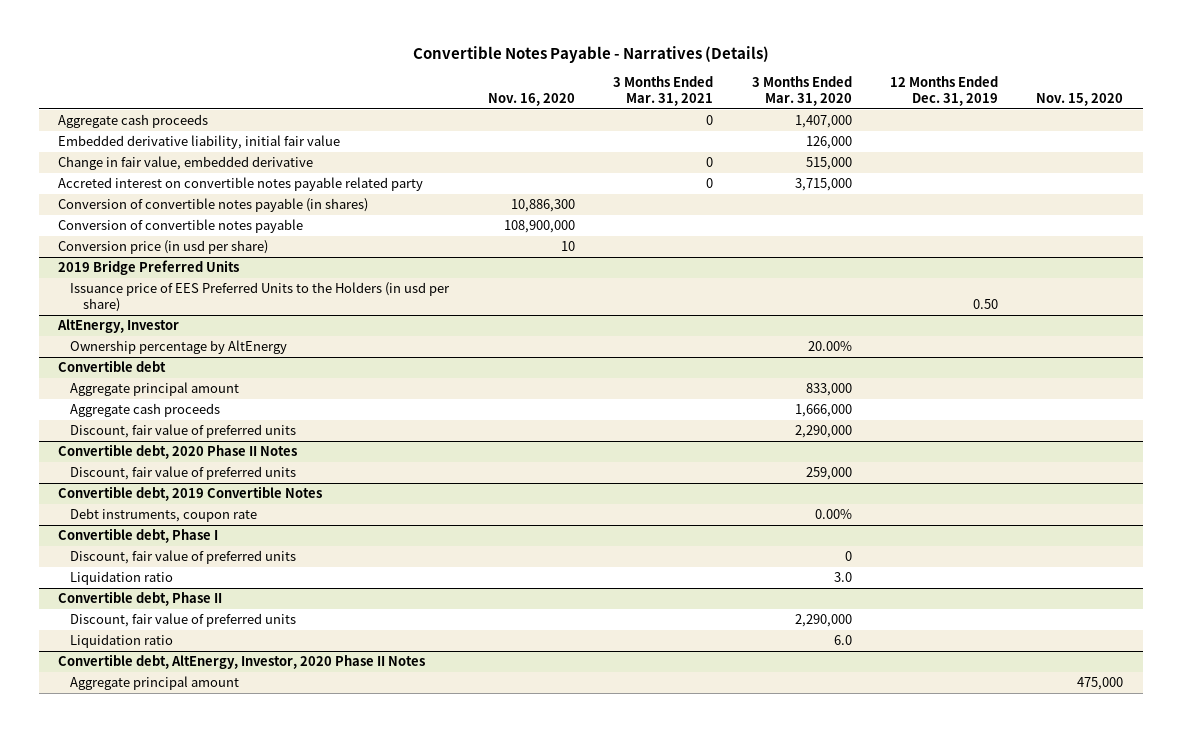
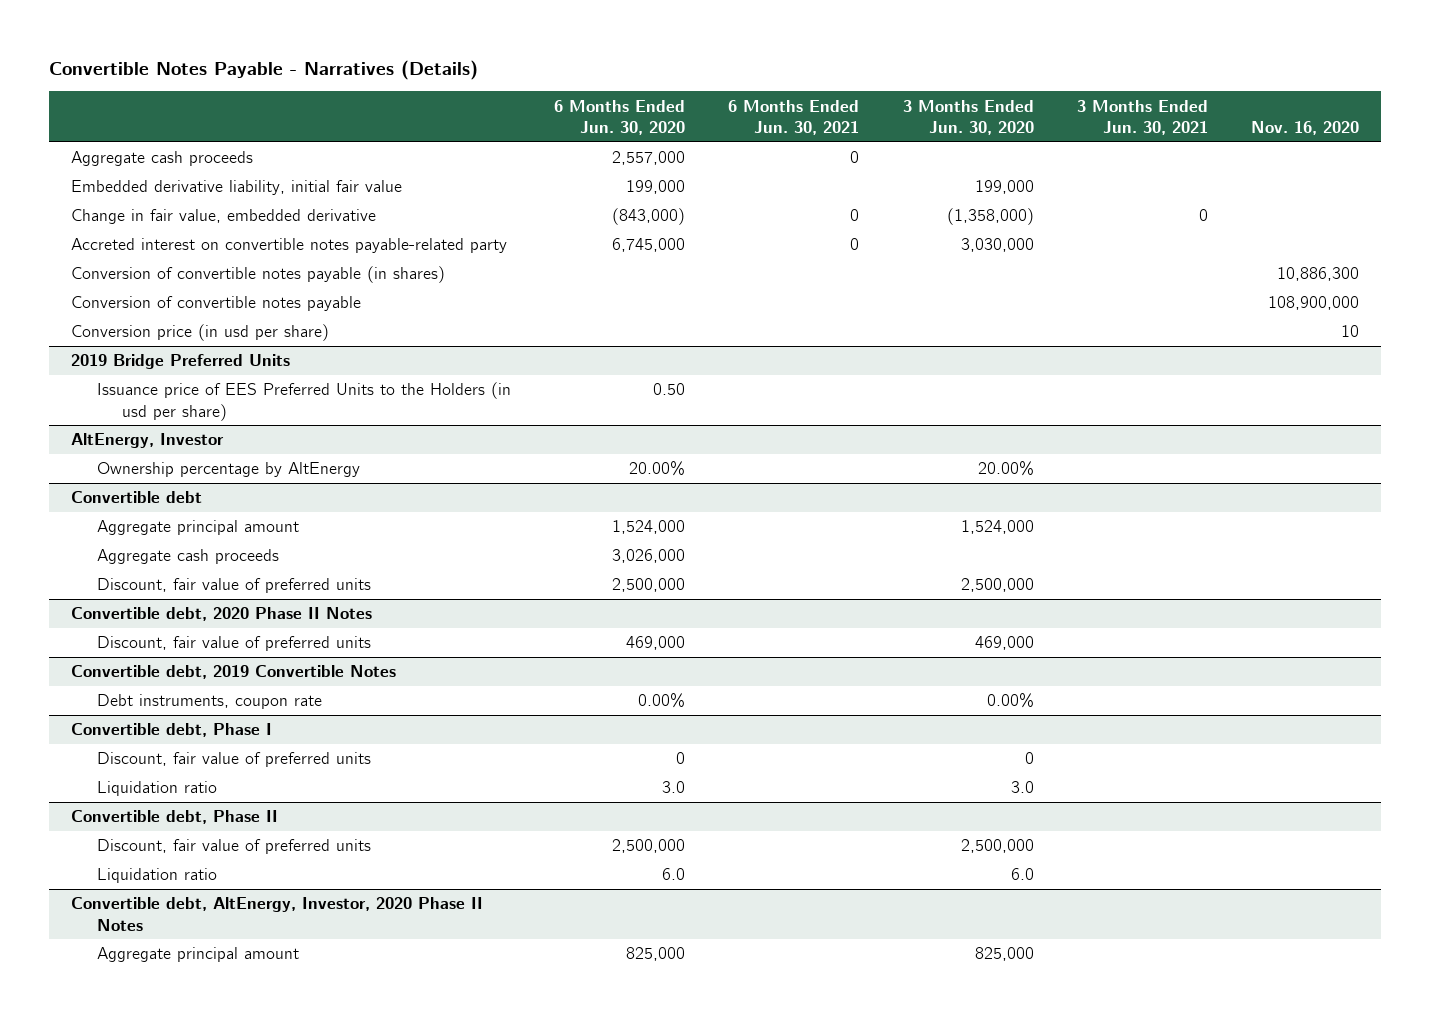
[613,76,714,107] 3 Months Ended Mar. 31, 2021 -> none
[751,76,852,107] 3 Months Ended Mar. 31, 2020 -> none
[889,76,998,107] 12 Months Ended Dec. 31, 2019 -> none
[1036,93,1124,107] Nov. 15, 2020 -> none
none -> [553,99,685,136] 6 Months Ended Jun. 30, 2020
none -> [728,99,860,136] 6 Months Ended Jun. 30, 2021
none -> [902,99,1034,136] 3 Months Ended Jun. 30, 2020
none -> [1076,99,1208,136] 3 Months Ended Jun. 30, 2021
[58,177,424,192] Accreted interest on convertible notes payable related party -> [70,238,507,254] Accreted interest on convertible notes payable-related party

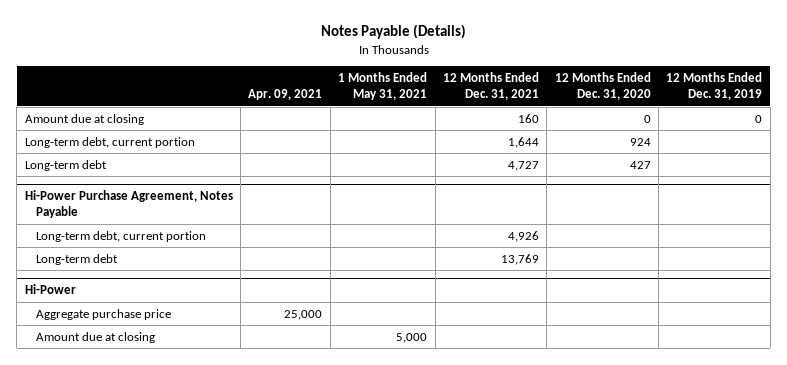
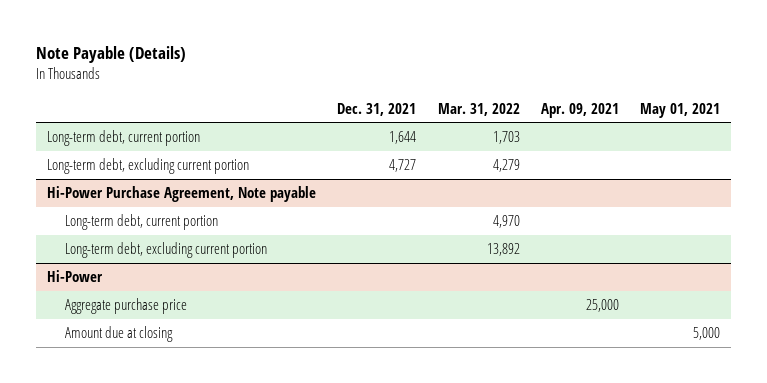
[320,24,466,40] Notes Payable (Details) -> [36,46,187,64] Note Payable (Details)
[338,72,428,101] 1 Months Ended May 31, 2021 -> none
[442,72,539,101] 12 Months Ended Dec. 31, 2021 -> none
[554,72,651,101] 12 Months Ended Dec. 31, 2020 -> none
[666,72,763,101] 12 Months Ended Dec. 31, 2019 -> none
none -> [337,102,417,116] Dec. 31, 2021
none -> [437,102,520,116] Mar. 31, 2022
none -> [640,102,721,118] May 01, 2021
[24,113,144,125] Amount due at closing -> none
[24,159,107,171] Long-term debt -> [46,158,249,175] Long-term debt, excluding current portion
[24,189,233,219] Hi-Power Purchase Agreement, Notes Payable -> [46,186,316,203] Hi-Power Purchase Agreement, Note payable
[35,253,118,265] Long-term debt -> [64,242,267,259] Long-term debt, excluding current portion

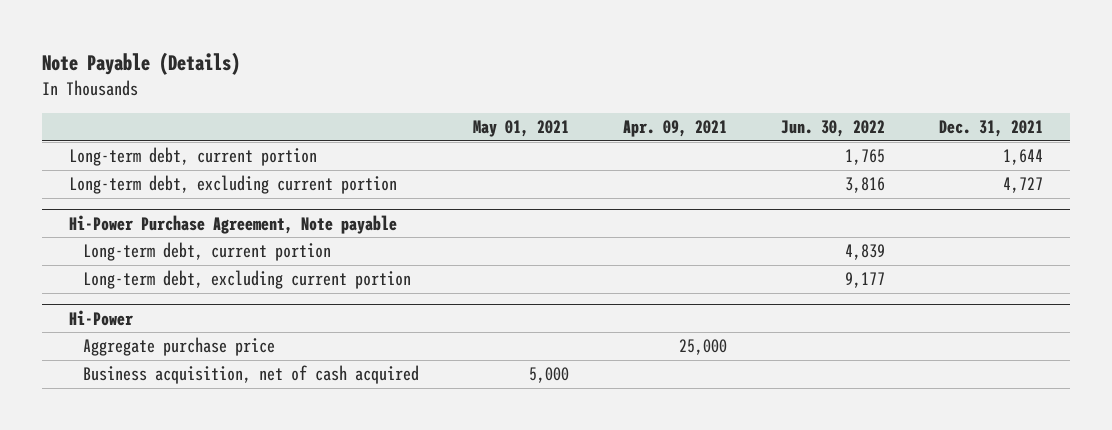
[437,102,520,116] Mar. 31, 2022 -> none
none -> [780,120,885,138] Jun. 30, 2022
[64,326,173,343] Amount due at closing -> [82,365,419,385] Business acquisition, net of cash acquired

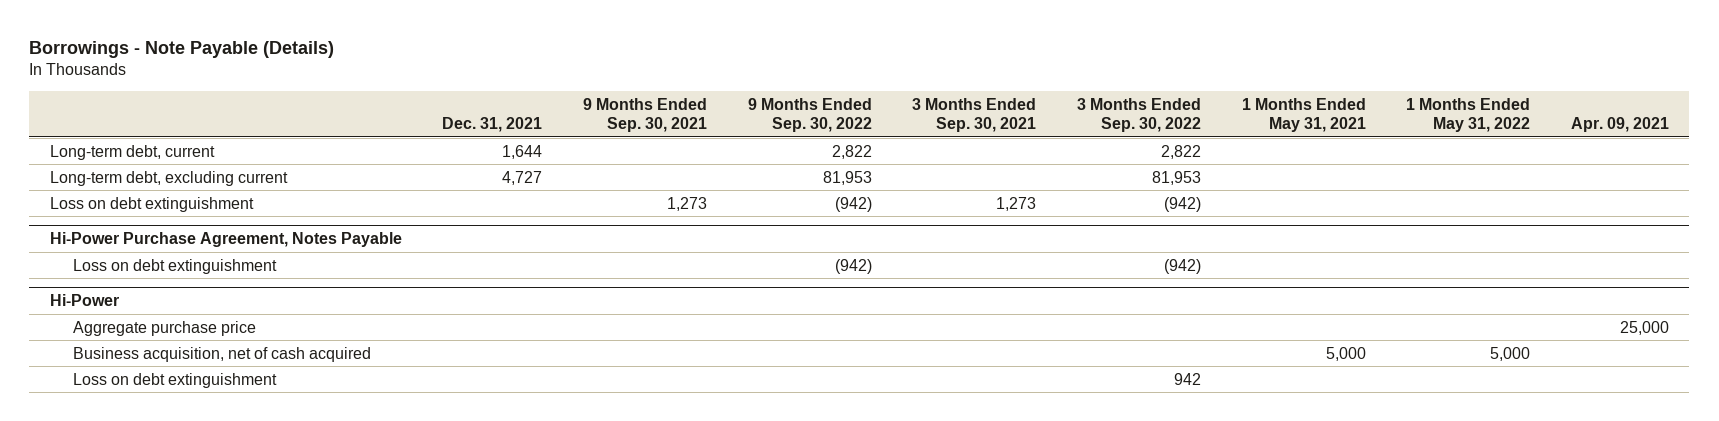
[42,52,241,76] Note Payable (Details) -> [29,41,335,59] Borrowings - Note Payable (Details)
[472,120,569,138] May 01, 2021 -> none
[780,120,885,138] Jun. 30, 2022 -> none
none -> [583,97,708,133] 9 Months Ended Sep. 30, 2021
none -> [747,97,872,133] 9 Months Ended Sep. 30, 2022
none -> [912,97,1037,133] 3 Months Ended Sep. 30, 2021
none -> [1076,97,1201,133] 3 Months Ended Sep. 30, 2022
none -> [1241,97,1366,133] 1 Months Ended May 31, 2021
none -> [1406,97,1531,133] 1 Months Ended May 31, 2022
[82,242,331,262] Long-term debt, current portion -> none
[82,270,411,290] Long-term debt, excluding current portion -> none
[69,147,318,167] Long-term debt, current portion -> [49,144,215,160] Long-term debt, current
[69,175,398,195] Long-term debt, excluding current portion -> [49,170,288,186] Long-term debt, excluding current
none -> [49,196,254,212] Loss on debt extinguishment
[69,214,398,234] Hi-Power Purchase Agreement, Note payable -> [49,232,402,248] Hi-Power Purchase Agreement, Notes Payable
none -> [72,258,277,274] Loss on debt extinguishment
none -> [72,372,277,388] Loss on debt extinguishment

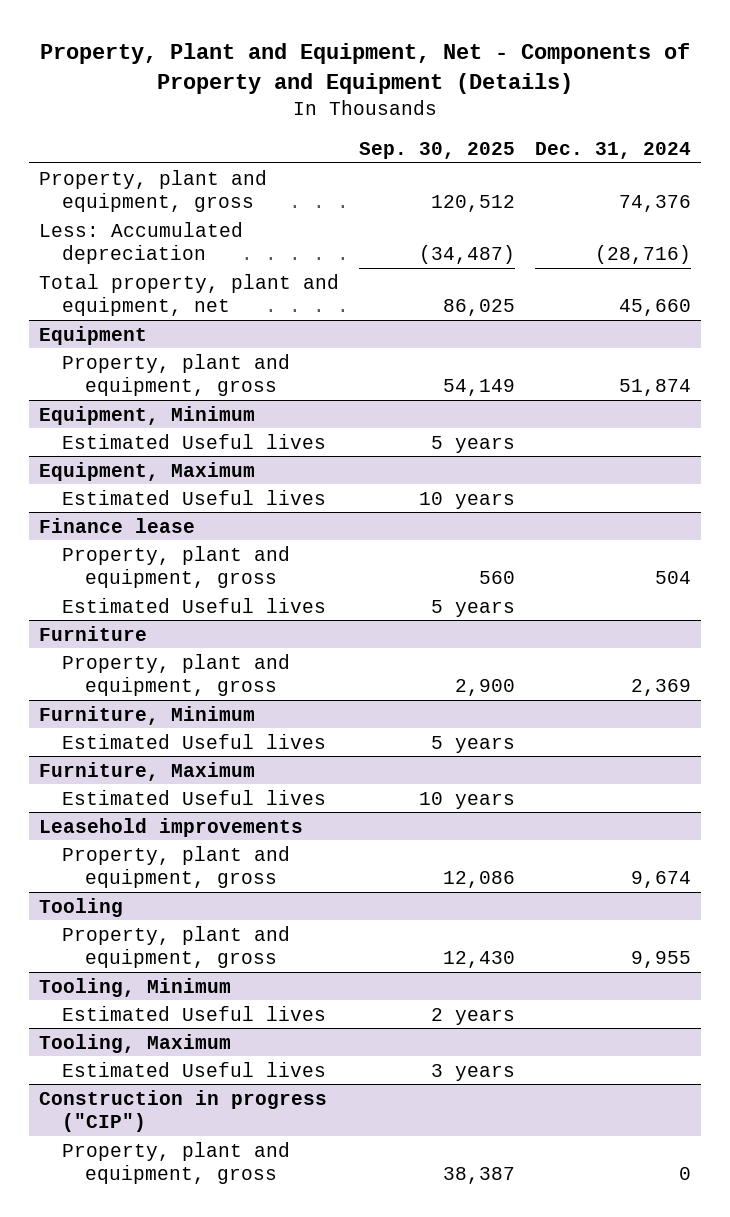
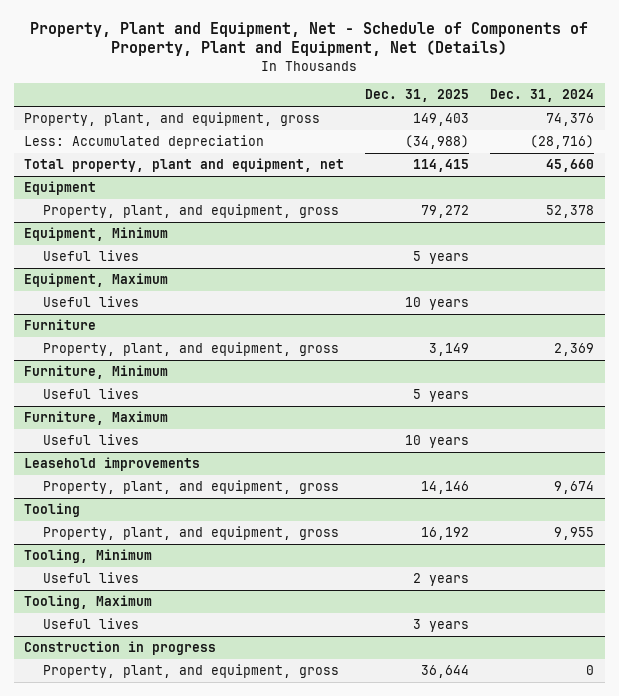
[40,43,691,94] Property, Plant and Equipment, Net - Components of Property and Equipment (Details) -> [30,21,589,57] Property, Plant and Equipment, Net - Schedule of Components of Property, Plant and Equipment, Net (Details)
[359,141,516,159] Sep. 30, 2025 -> none
none -> [365,89,470,103] Dec. 31, 2025
[39,169,268,212] Property, plant and equipment, gross -> [24,111,321,126] Property, plant, and equipment, gross
[61,353,290,396] Property, plant and equipment, gross -> [42,203,339,218] Property, plant, and equipment, gross
[619,378,692,396] 51,874 -> [546,204,595,218] 52,378
[61,433,326,449] Estimated Useful lives -> [42,249,139,261] Useful lives
[39,517,196,533] Finance lease -> none
[61,545,290,588] Property, plant and equipment, gross -> none
[61,597,326,613] Estimated Useful lives -> none
[61,489,326,505] Estimated Useful lives -> [42,295,139,307] Useful lives
[61,653,290,696] Property, plant and equipment, gross -> [42,341,339,356] Property, plant, and equipment, gross
[61,733,326,749] Estimated Useful lives -> [42,387,139,399] Useful lives
[61,789,326,805] Estimated Useful lives -> [42,433,139,445] Useful lives
[61,845,290,888] Property, plant and equipment, gross -> [42,479,339,494] Property, plant, and equipment, gross
[61,925,290,968] Property, plant and equipment, gross -> [42,525,339,540] Property, plant, and equipment, gross
[61,1005,326,1021] Estimated Useful lives -> [42,571,139,583] Useful lives
[61,1061,326,1077] Estimated Useful lives -> [42,617,139,629] Useful lives
[39,1089,328,1132] Construction in progress ("CIP") -> [24,640,217,655] Construction in progress
[61,1141,290,1184] Property, plant and equipment, gross -> [42,663,339,678] Property, plant, and equipment, gross

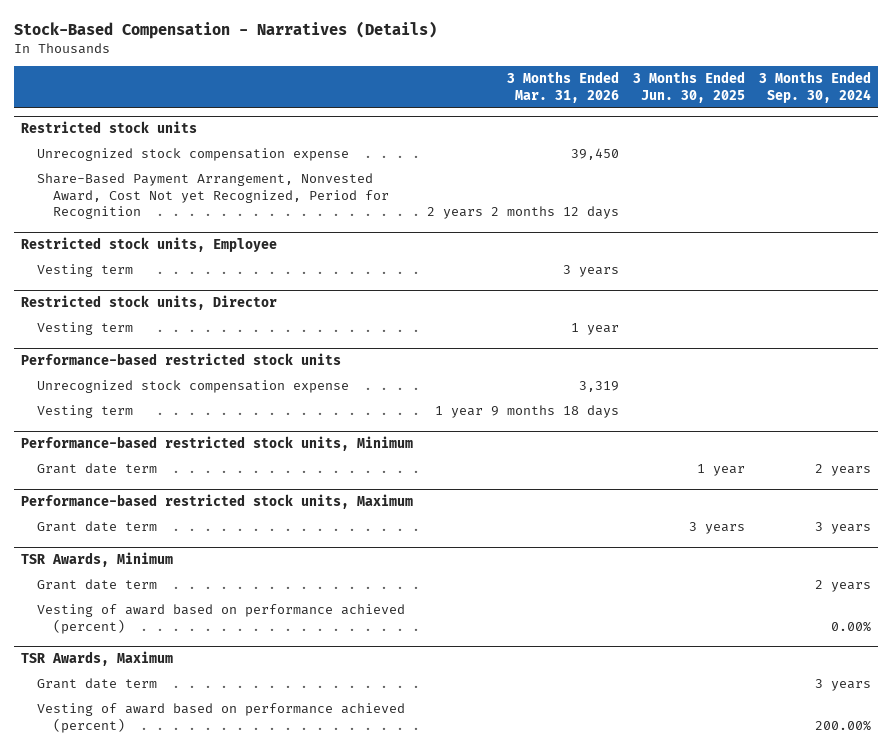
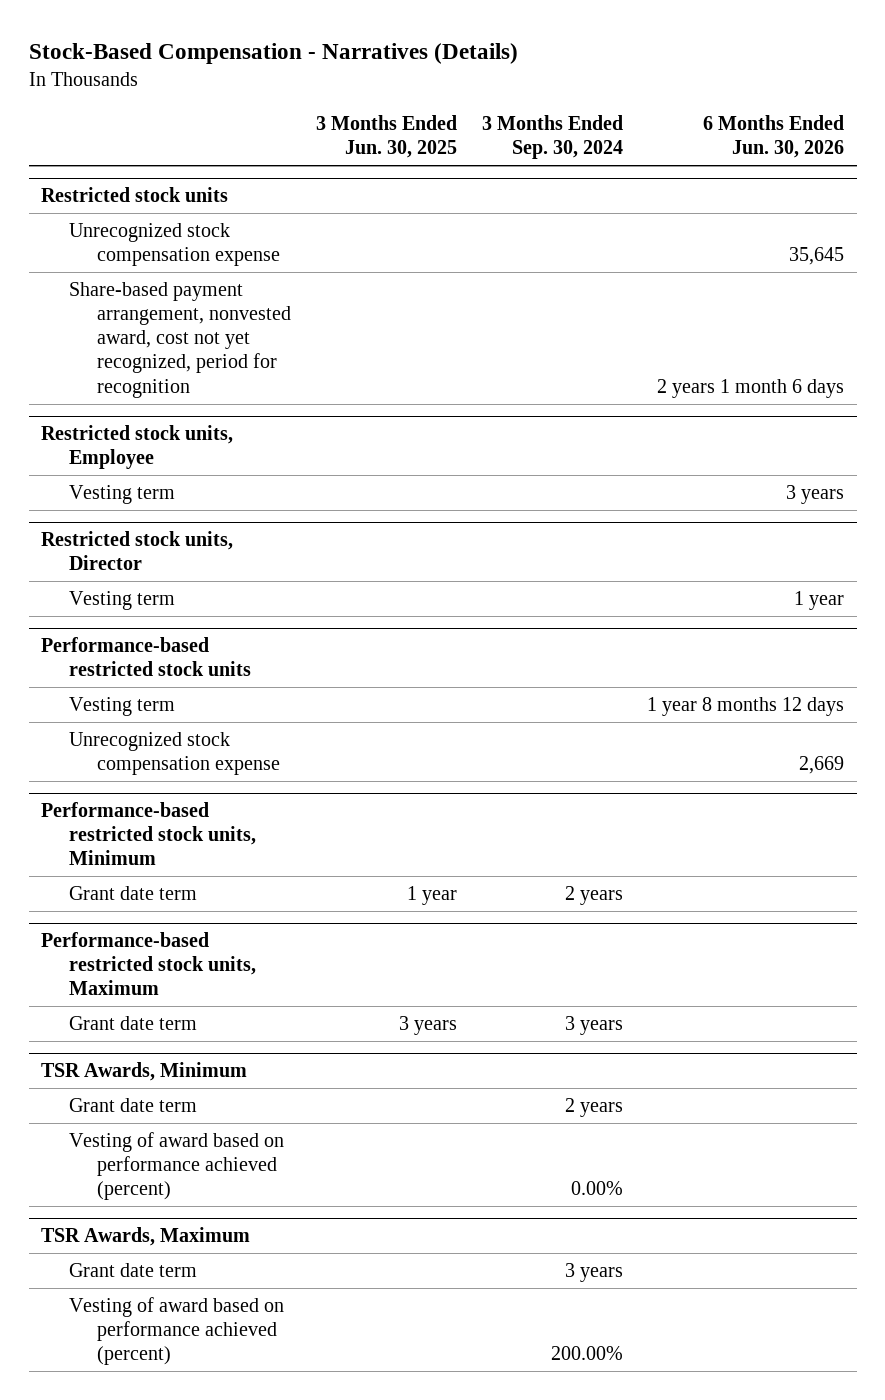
[507,71,620,103] 3 Months Ended Mar. 31, 2026 -> none
none -> [703,114,845,159] 6 Months Ended Jun. 30, 2026
[37,173,390,220] Share-Based Payment Arrangement, Nonvested Award, Cost Not yet Recognized, Period for Recognition -> [69,281,292,398] Share-based payment arrangement, nonvested award, cost not yet recognized, period for recognition
[37,380,350,394] Unrecognized stock compensation expense -> [69,731,281,776] Unrecognized stock compensation expense

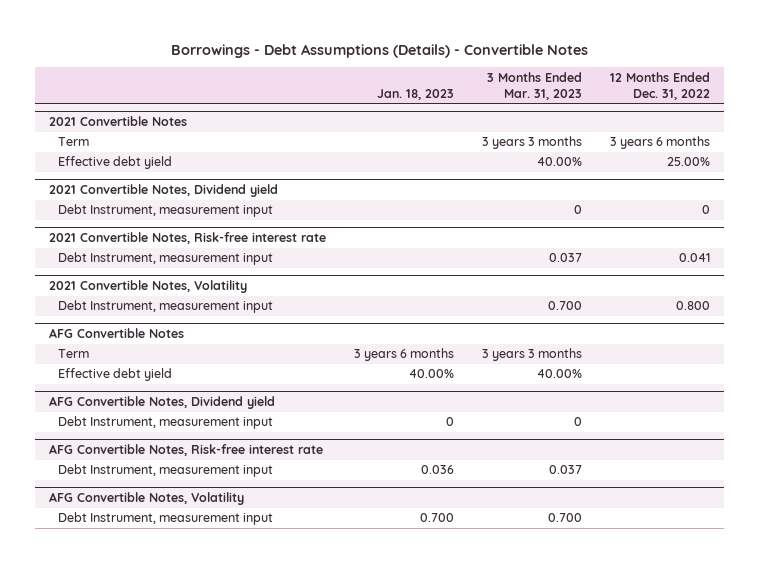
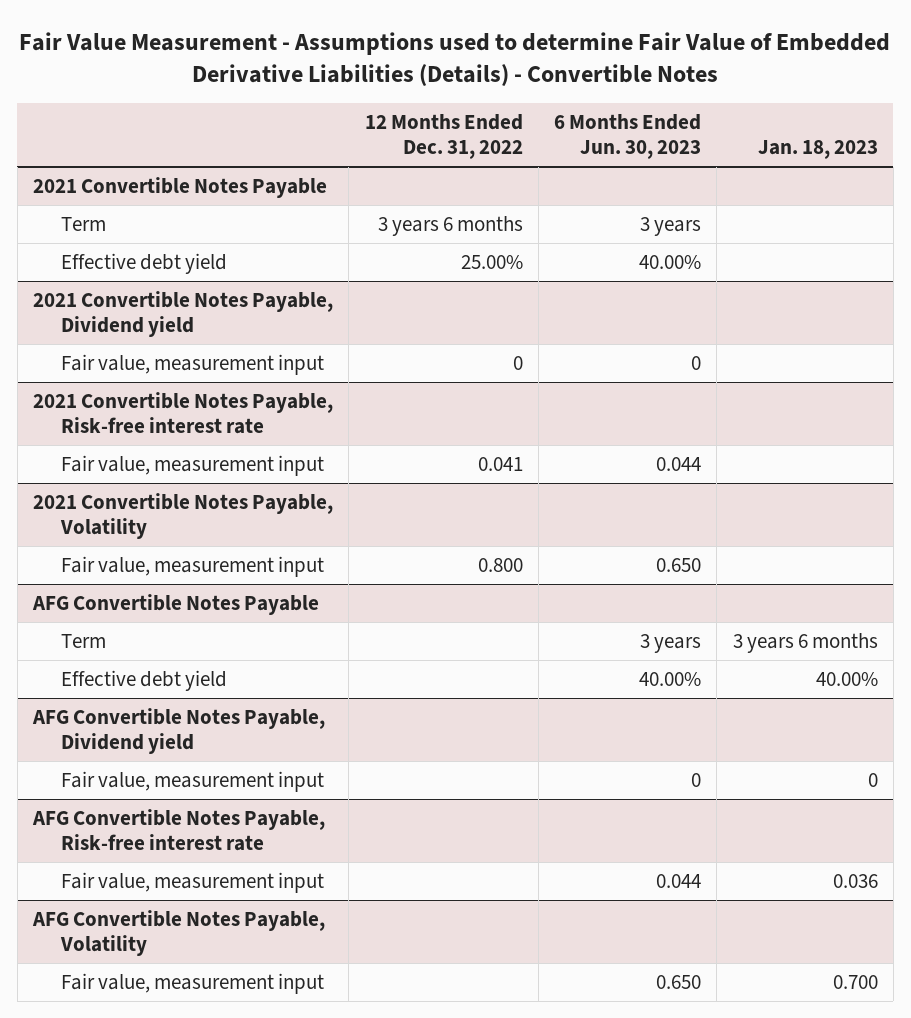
[170,43,588,58] Borrowings - Debt Assumptions (Details) - Convertible Notes -> [19,31,891,87] Fair Value Measurement - Assumptions used to determine Fair Value of Embedded Derivative Liabilities (Details) - Convertible Notes
[487,71,583,100] 3 Months Ended Mar. 31, 2023 -> none
none -> [554,113,702,160] 6 Months Ended Jun. 30, 2023
[49,116,188,127] 2021 Convertible Notes -> [33,176,328,198] 2021 Convertible Notes Payable
[49,184,279,198] 2021 Convertible Notes, Dividend yield -> [33,290,334,338] 2021 Convertible Notes Payable, Dividend yield
[58,204,274,218] Debt Instrument, measurement input -> [61,353,325,375] Fair value, measurement input
[49,232,327,245] 2021 Convertible Notes, Risk-free interest rate -> [33,391,334,435] 2021 Convertible Notes Payable, Risk-free interest rate
[58,252,274,266] Debt Instrument, measurement input -> [61,454,325,476] Fair value, measurement input
[49,280,248,294] 2021 Convertible Notes, Volatility -> [33,492,334,540] 2021 Convertible Notes Payable, Volatility
[58,300,274,314] Debt Instrument, measurement input -> [61,555,325,577] Fair value, measurement input
[49,328,185,339] AFG Convertible Notes -> [32,593,320,615] AFG Convertible Notes Payable
[49,396,276,410] AFG Convertible Notes, Dividend yield -> [32,707,326,755] AFG Convertible Notes Payable, Dividend yield
[58,416,274,430] Debt Instrument, measurement input -> [61,770,325,792] Fair value, measurement input
[49,444,324,457] AFG Convertible Notes, Risk-free interest rate -> [32,808,326,852] AFG Convertible Notes Payable, Risk-free interest rate
[58,464,274,478] Debt Instrument, measurement input -> [61,871,325,893] Fair value, measurement input
[49,492,245,506] AFG Convertible Notes, Volatility -> [32,909,326,957] AFG Convertible Notes Payable, Volatility
[58,512,274,526] Debt Instrument, measurement input -> [61,972,325,994] Fair value, measurement input

